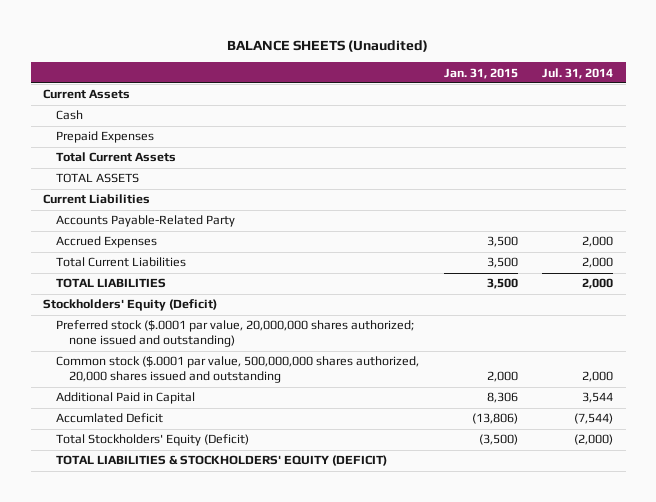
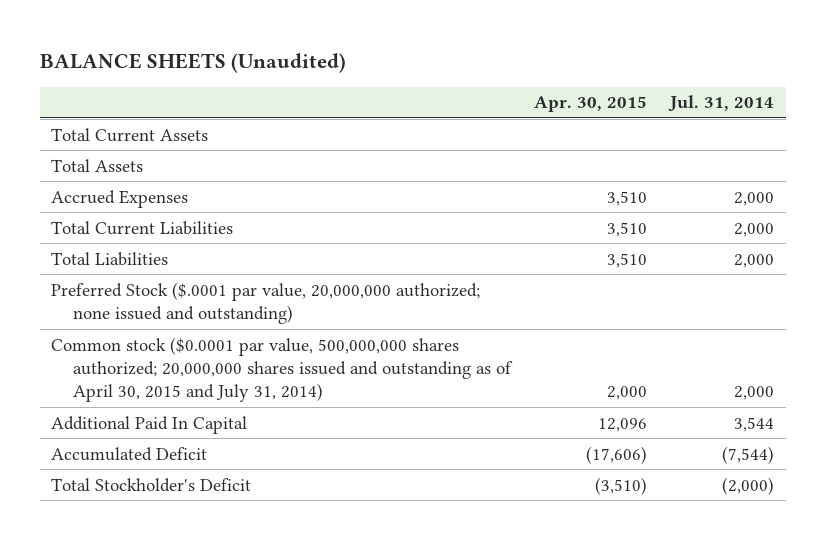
[443,67,518,79] Jan. 31, 2015 -> none
none -> [534,96,648,113] Apr. 30, 2015
[42,89,130,100] Current Assets -> none
[55,110,83,121] Cash -> none
[55,131,154,144] Prepaid Expenses -> none
[42,194,150,205] Current Liabilities -> none
[55,215,235,228] Accounts Payable-Related Party -> none
[55,173,139,184] TOTAL ASSETS -> [51,158,144,172] Total Assets
[42,299,217,312] Stockholders' Equity (Deficit) -> none
[55,455,387,467] TOTAL LIABILITIES & STOCKHOLDERS' EQUITY (DEFICIT) -> none
[55,278,166,289] TOTAL LIABILITIES -> [51,251,169,266] Total Liabilities
[55,320,414,348] Preferred stock ($.0001 par value, 20,000,000 shares authorized; none issued and outstanding) -> [51,281,481,325] Preferred Stock ($.0001 par value, 20,000,000 authorized; none issued and outstanding)
[55,356,419,384] Common stock ($.0001 par value, 500,000,000 shares authorized, 20,000 shares issued and outstanding -> [51,336,514,403] Common stock ($0.0001 par value, 500,000,000 shares authorized; 20,000,000 shares issued and outstanding as of April 30, 2015 and July 31, 2014)
[55,392,195,405] Additional Paid in Capital -> [51,415,248,434] Additional Paid In Capital
[55,413,163,424] Accumlated Deficit -> [51,446,208,461] Accumulated Deficit
[55,434,249,447] Total Stockholders' Equity (Deficit) -> [51,477,252,492] Total Stockholder's Deficit

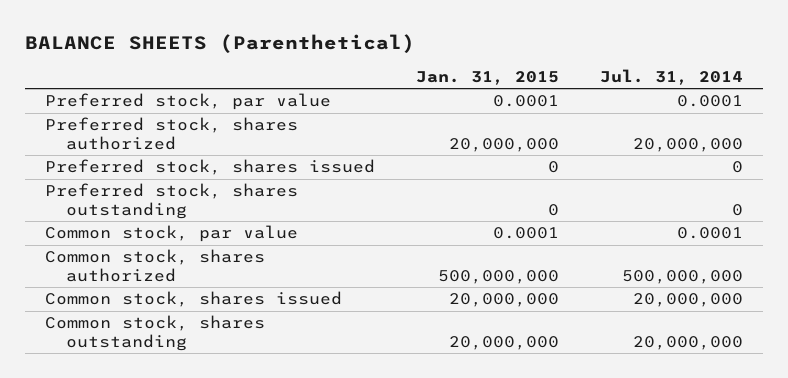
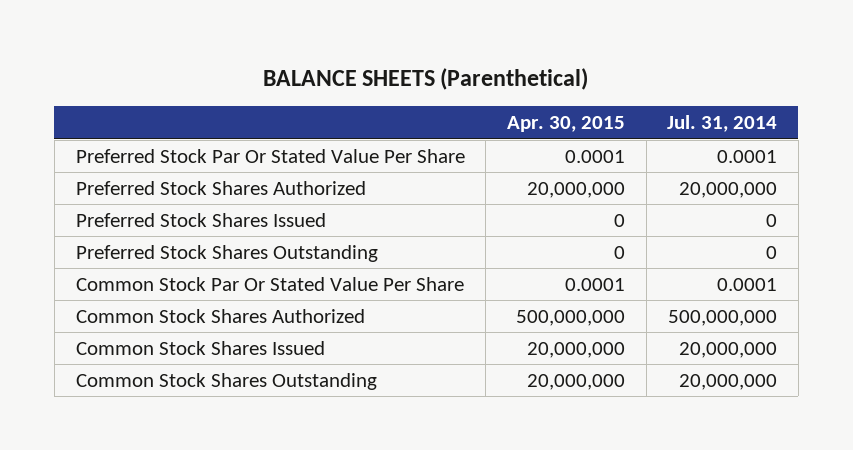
[415,71,559,86] Jan. 31, 2015 -> none
none -> [506,116,625,133] Apr. 30, 2015
[45,93,332,111] Preferred stock, par value -> [75,148,465,163] Preferred Stock Par Or Stated Value Per Share
[45,117,299,150] Preferred stock, shares authorized -> [75,180,366,195] Preferred Stock Shares Authorized
[45,159,376,176] Preferred stock, shares issued -> [75,212,326,227] Preferred Stock Shares Issued
[45,183,299,219] Preferred stock, shares outstanding -> [75,244,378,262] Preferred Stock Shares Outstanding
[45,225,299,243] Common stock, par value -> [75,276,464,291] Common Stock Par Or Stated Value Per Share
[45,249,266,282] Common stock, shares authorized -> [75,308,365,323] Common Stock Shares Authorized
[45,291,343,308] Common stock, shares issued -> [75,340,325,355] Common Stock Shares Issued
[45,315,266,351] Common stock, shares outstanding -> [75,372,377,390] Common Stock Shares Outstanding

